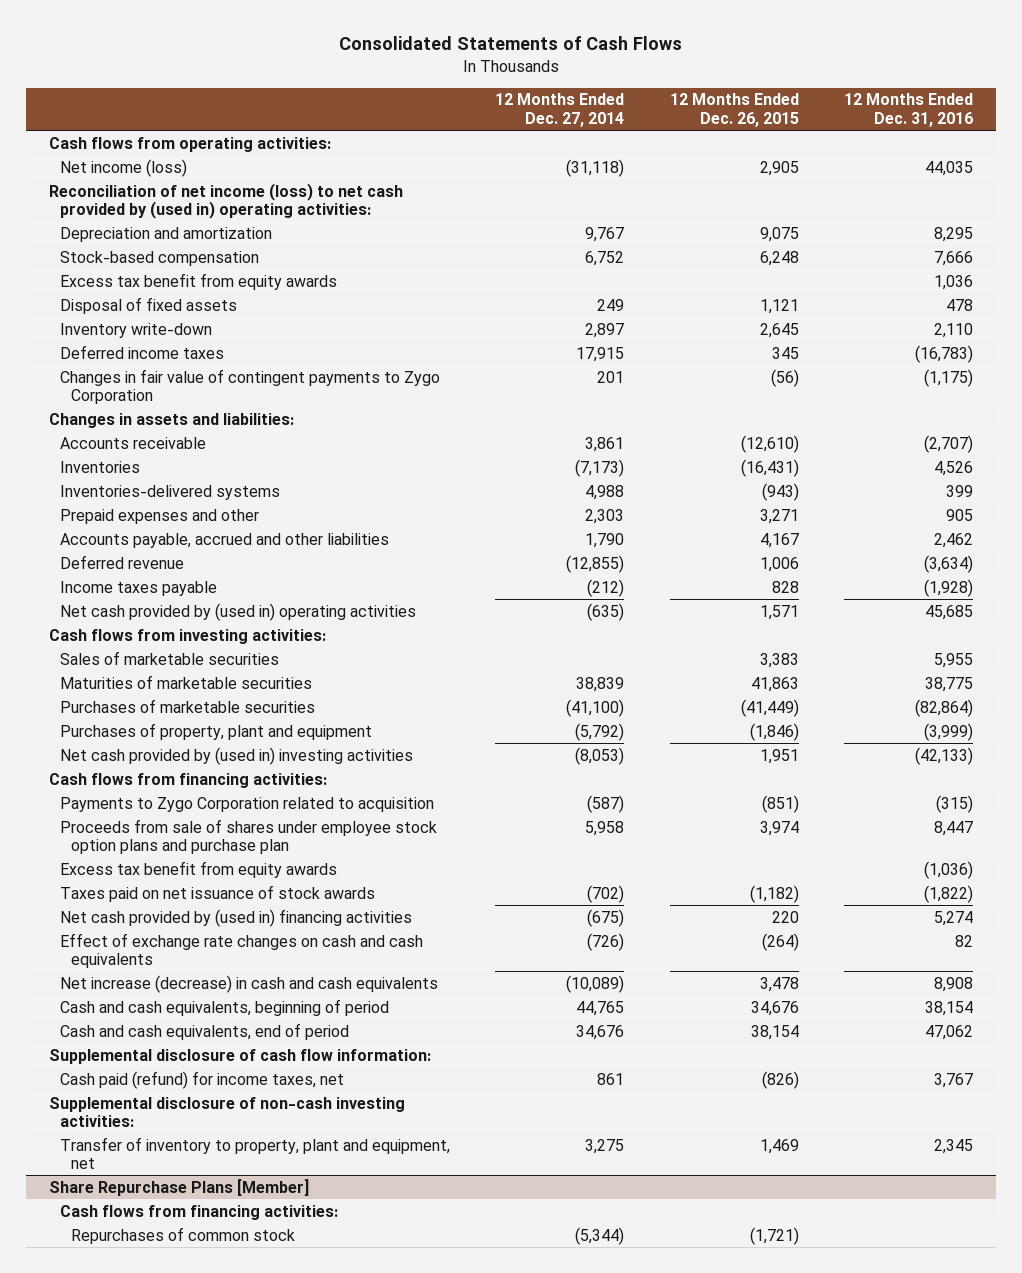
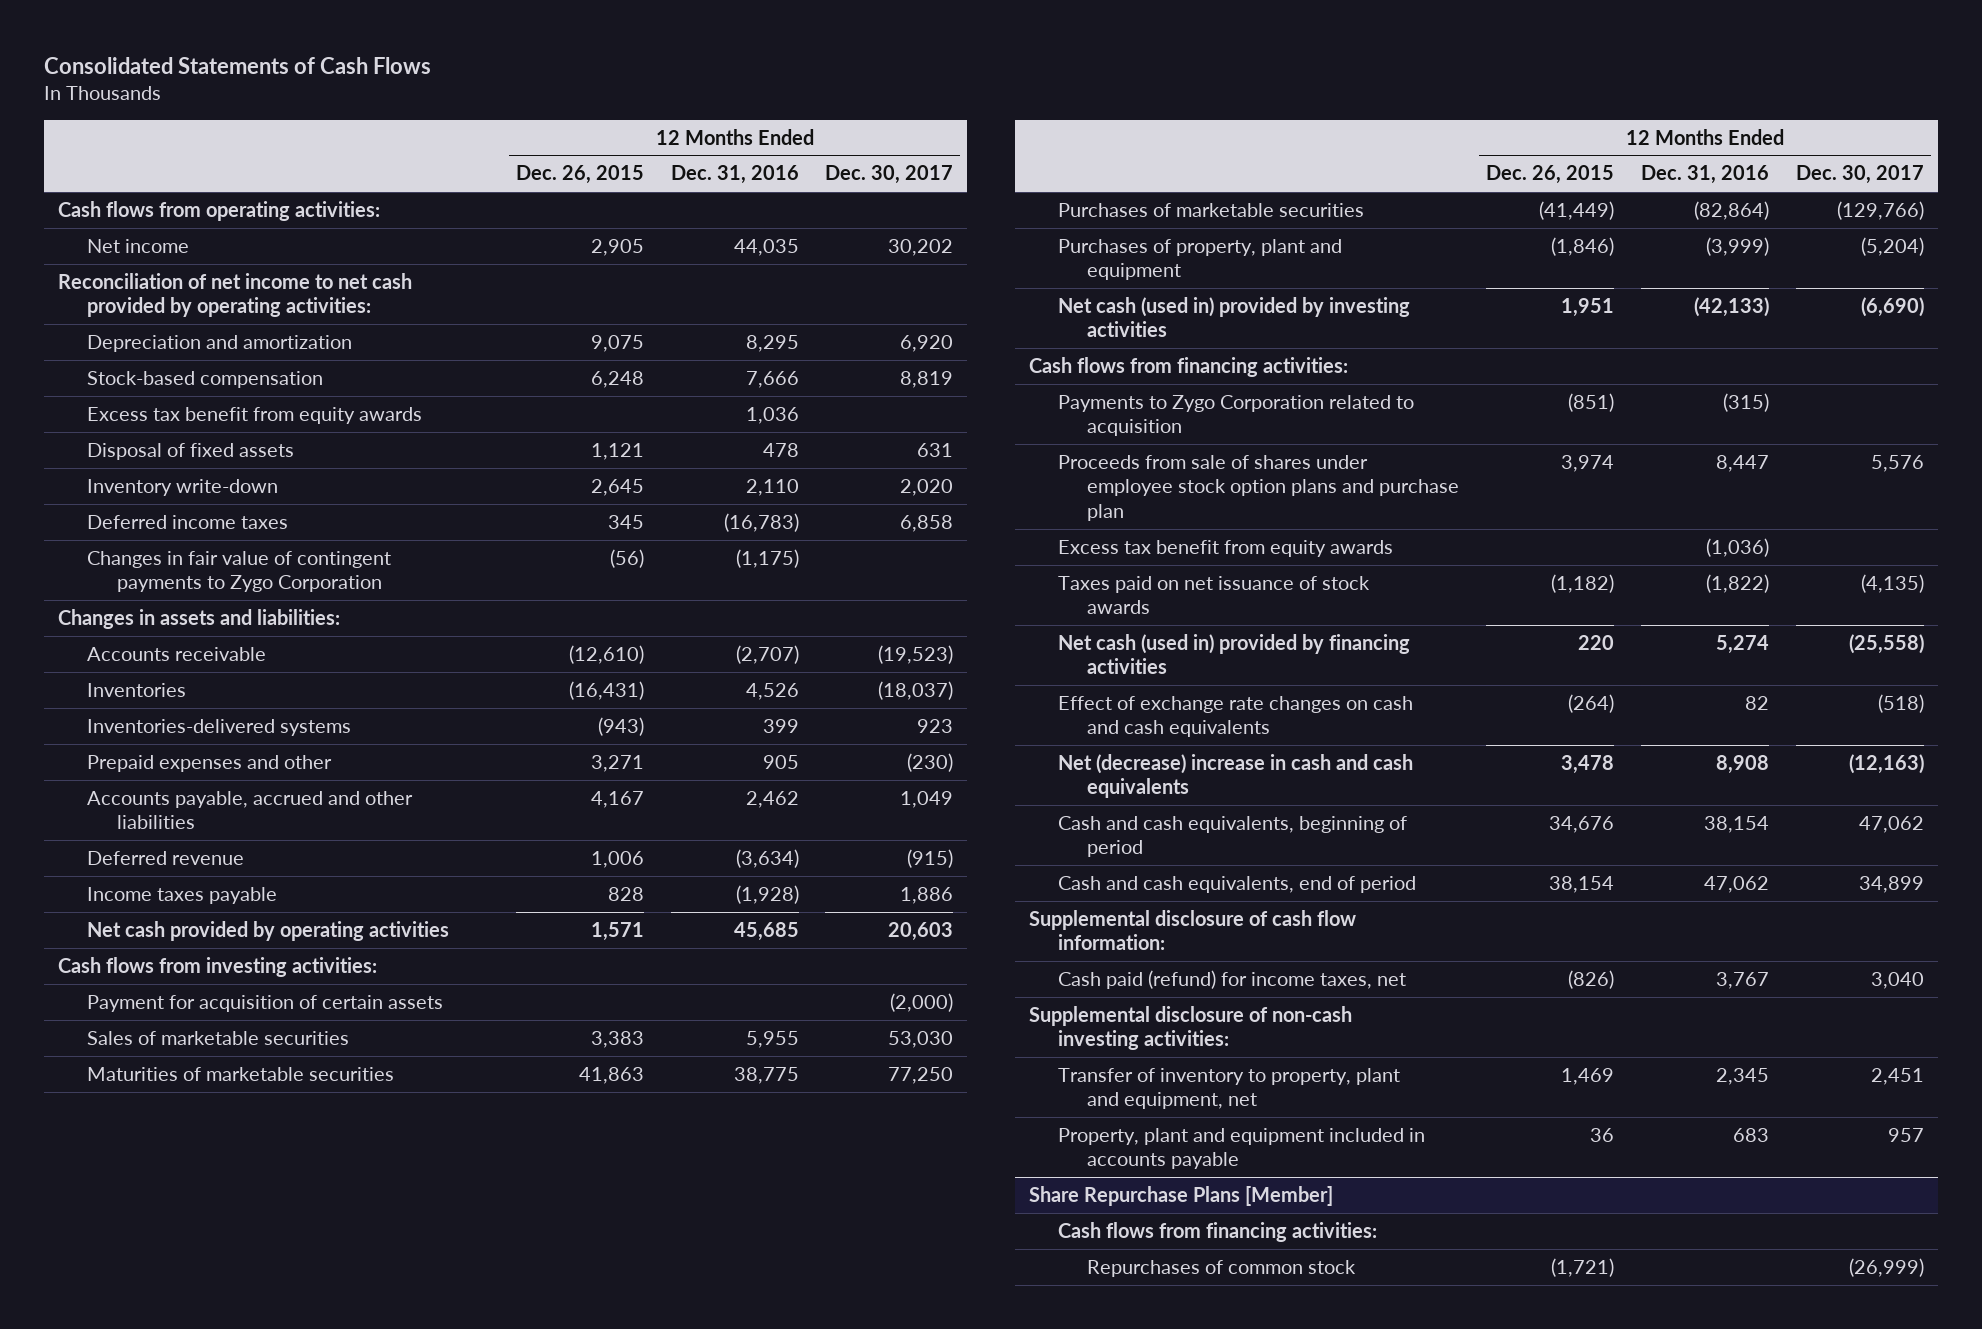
[495,93,625,127] 12 Months Ended Dec. 27, 2014 -> none
none -> [825,165,954,185] Dec. 30, 2017
[59,158,187,177] Net income (loss) -> [87,238,190,253] Net income
[48,182,403,219] Reconciliation of net income (loss) to net cash provided by (used in) operating activities: -> [57,272,412,318] Reconciliation of net income to net cash provided by operating activities:
[59,602,416,621] Net cash provided by (used in) operating activities -> [87,920,450,941] Net cash provided by operating activities
none -> [87,994,444,1012] Payment for acquisition of certain assets
[59,746,413,765] Net cash provided by (used in) investing activities -> [1057,296,1410,338] Net cash (used in) provided by investing activities
[59,908,412,927] Net cash provided by (used in) financing activities -> [1057,633,1410,675] Net cash (used in) provided by financing activities
[59,974,438,993] Net increase (decrease) in cash and cash equivalents -> [1057,753,1413,799] Net (decrease) increase in cash and cash equivalents
none -> [1057,1127,1425,1170] Property, plant and equipment included in accounts payable

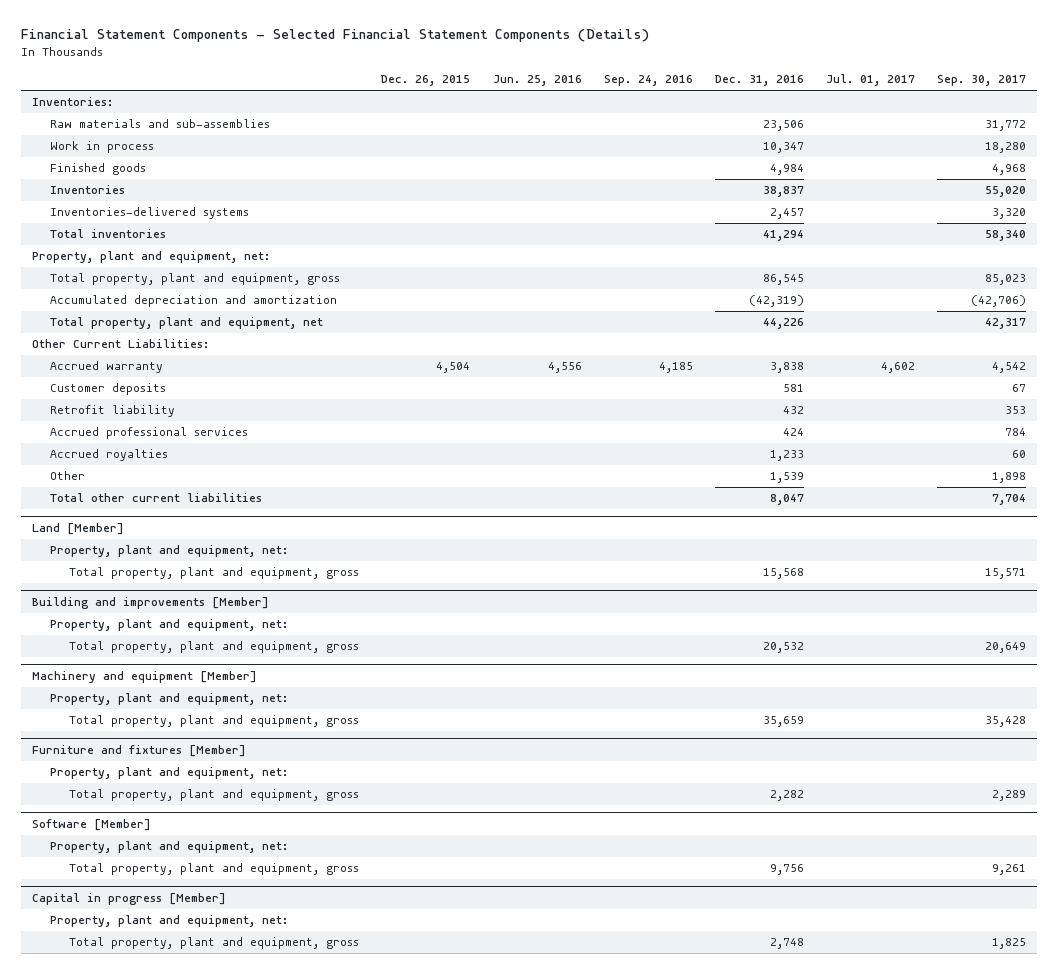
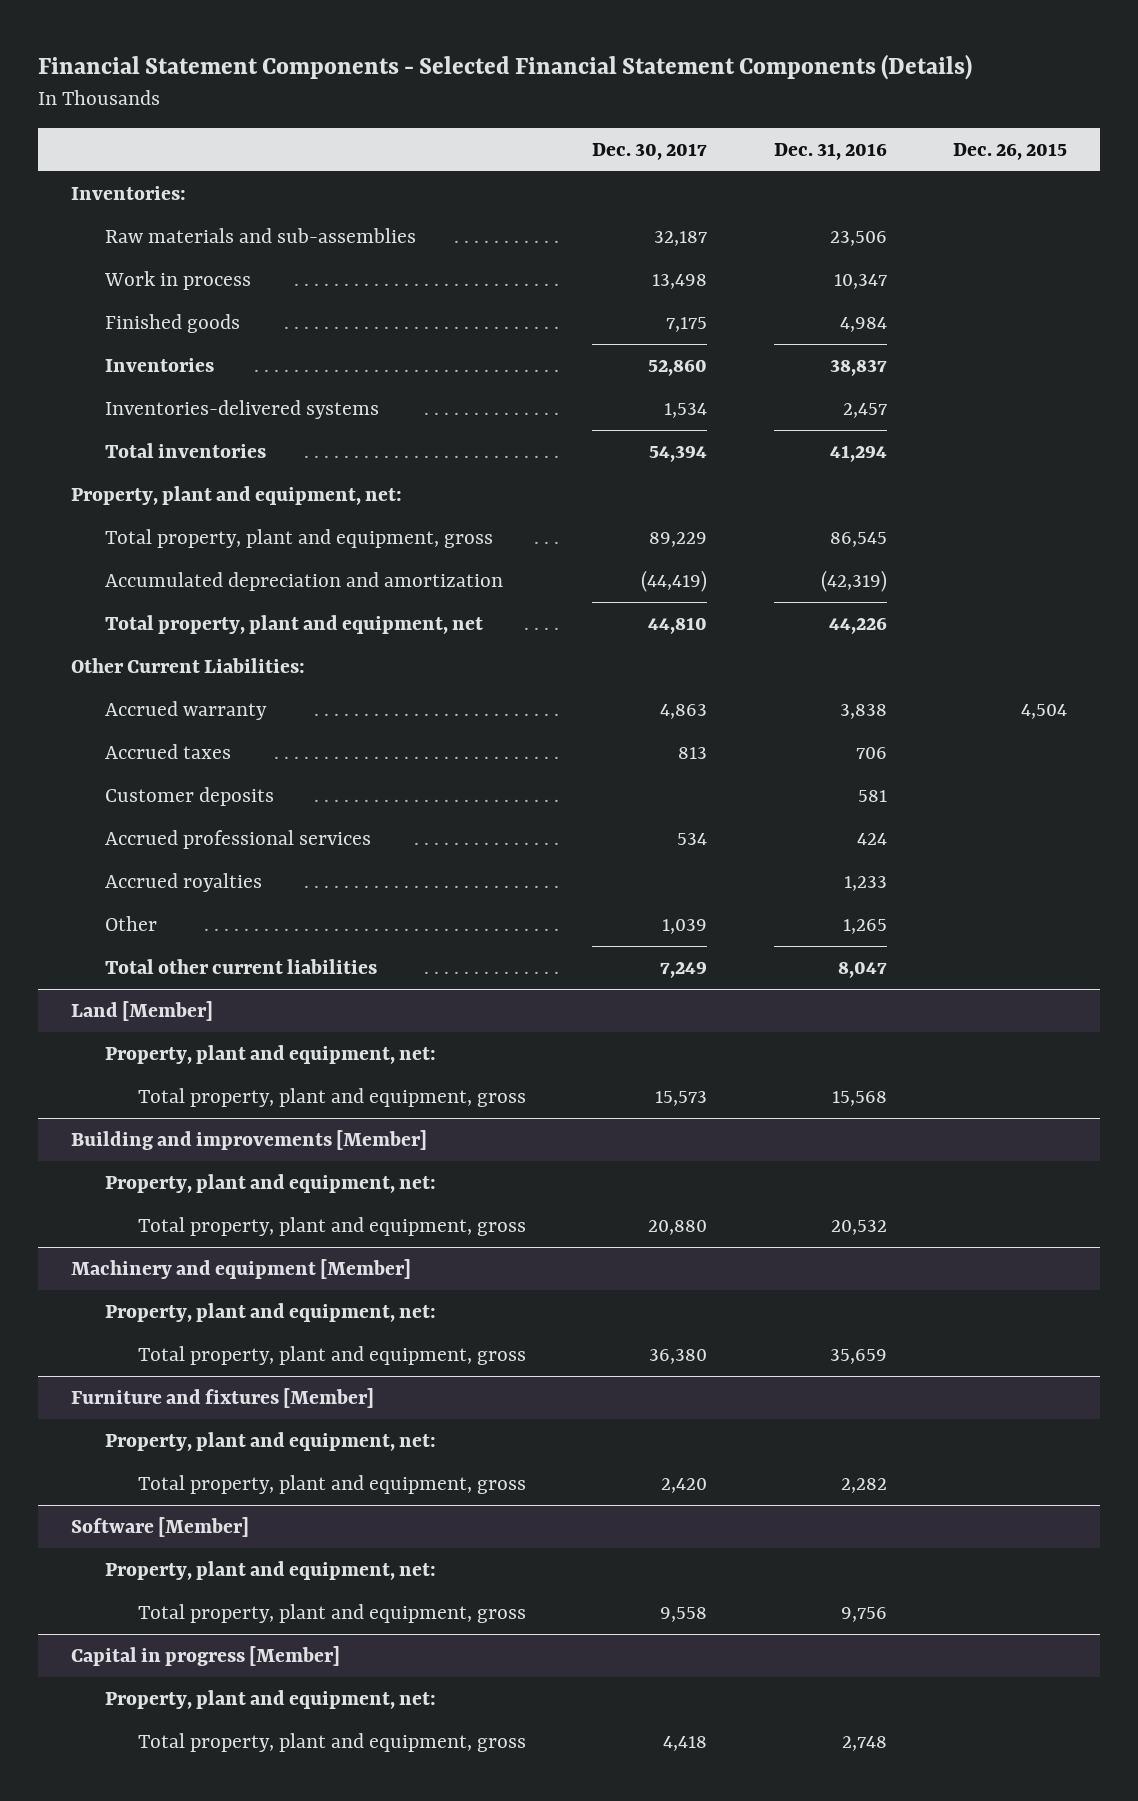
[492,75,582,87] Jun. 25, 2016 -> none
[603,75,693,87] Sep. 24, 2016 -> none
[825,74,915,87] Jul. 01, 2017 -> none
[937,75,1027,87] Sep. 30, 2017 -> none
none -> [592,142,708,160] Dec. 30, 2017
none -> [104,743,231,759] Accrued taxes
[50,405,176,418] Retrofit liability -> none
[769,472,804,484] 1,539 -> [842,918,887,934] 1,265

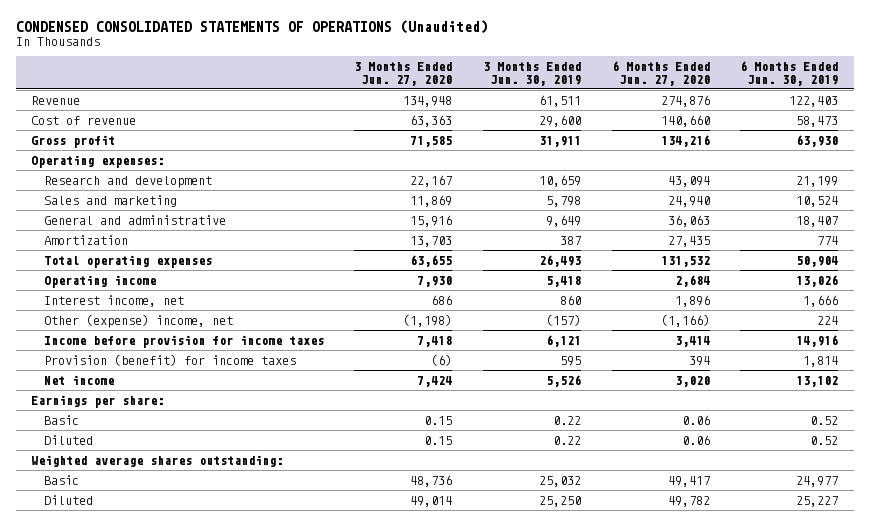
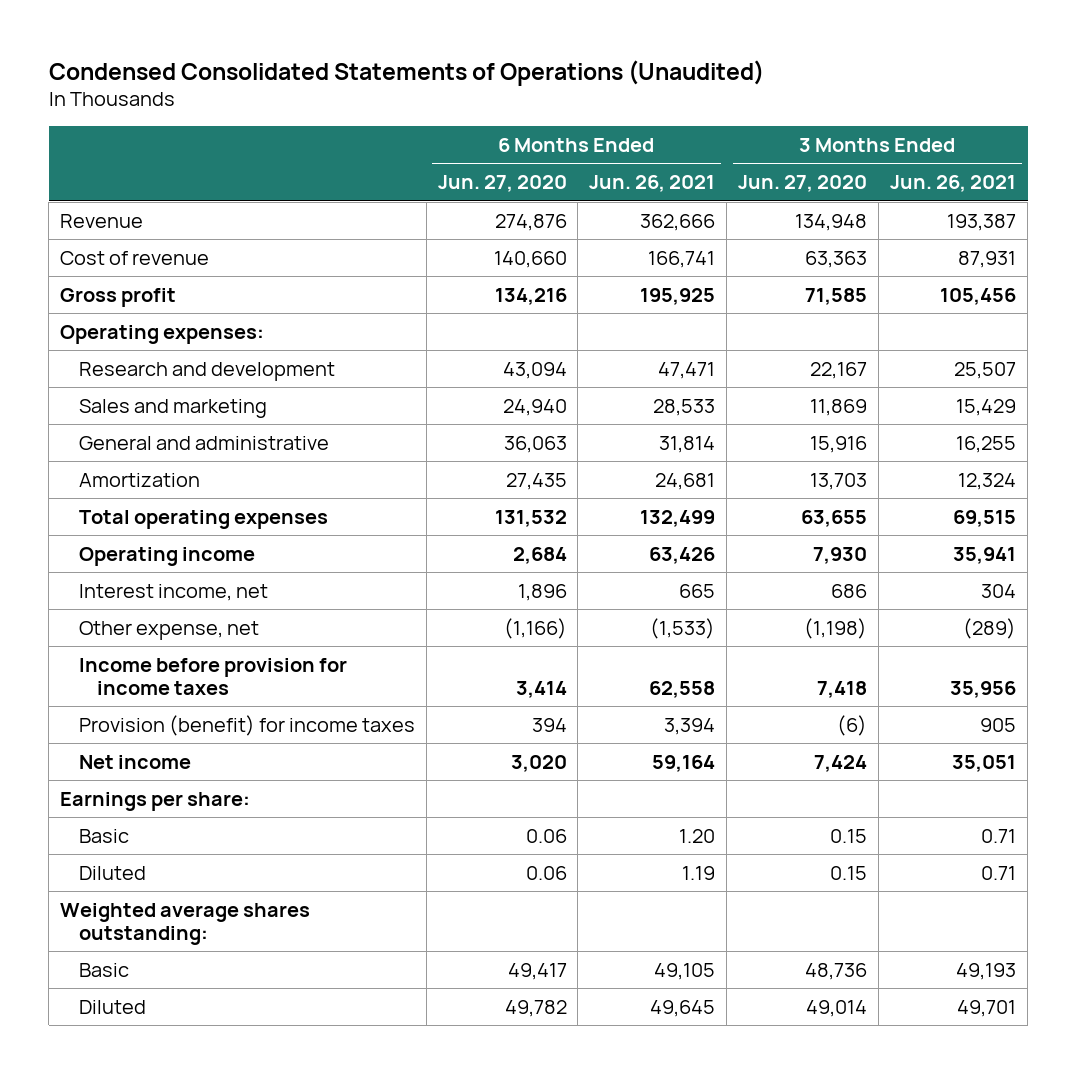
[15,19,488,34] CONDENSED CONSOLIDATED STATEMENTS OF OPERATIONS (Unaudited) -> [48,59,764,86] Condensed Consolidated Statements of Operations (Unaudited)
[483,61,582,86] 3 Months Ended Jun. 30, 2019 -> none
[740,60,839,86] 6 Months Ended Jun. 30, 2019 -> none
none -> [589,175,716,193] Jun. 26, 2021
none -> [890,175,1017,193] Jun. 26, 2021
[43,313,233,328] Other (expense) income, net -> [78,620,259,640] Other expense, net

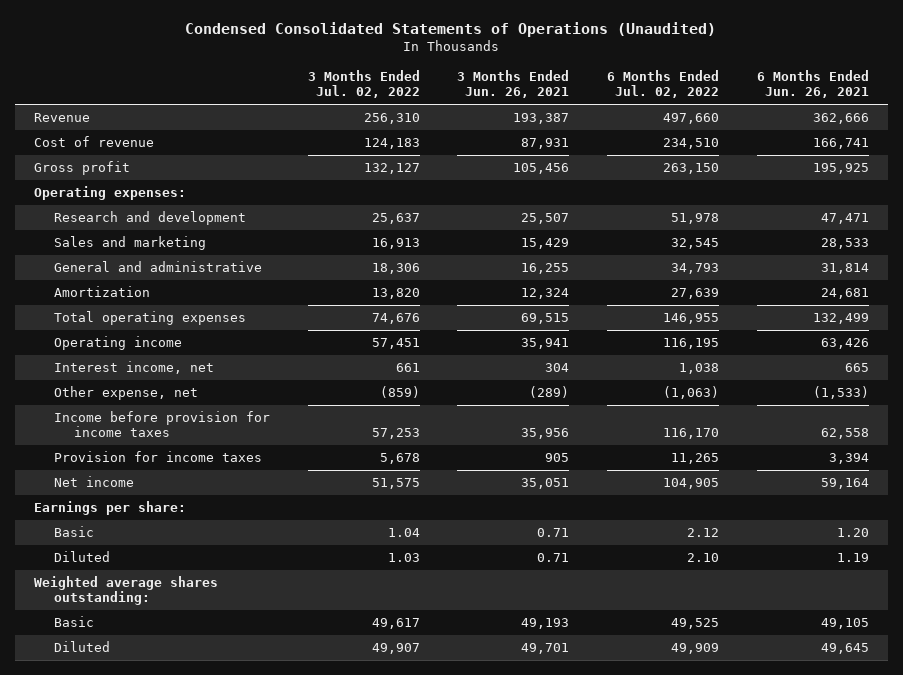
[437,175,567,193] Jun. 27, 2020 -> none
[738,175,868,193] Jun. 27, 2020 -> none
none -> [307,70,420,99] 3 Months Ended Jul. 02, 2022
none -> [607,70,720,99] 6 Months Ended Jul. 02, 2022
[78,714,415,736] Provision (benefit) for income taxes -> [53,451,262,463] Provision for income taxes

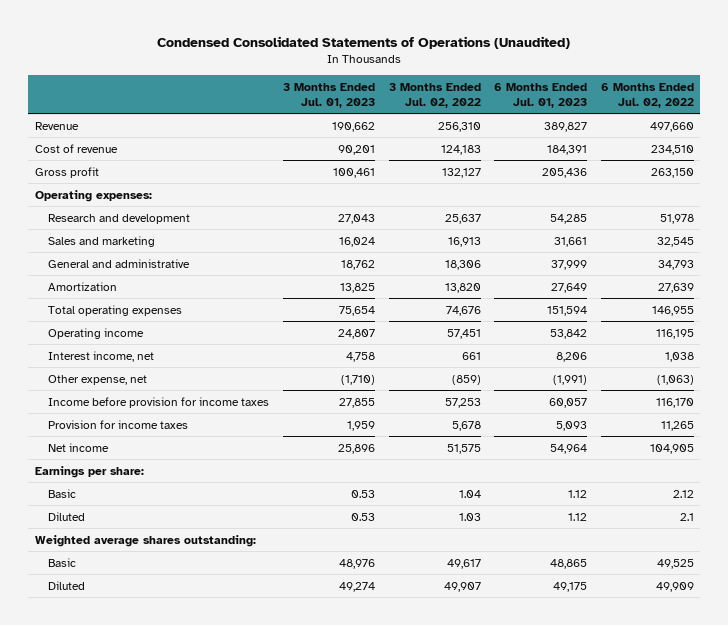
[457,70,570,99] 3 Months Ended Jun. 26, 2021 -> none
[757,70,870,99] 6 Months Ended Jun. 26, 2021 -> none
none -> [282,82,375,109] 3 Months Ended Jul. 01, 2023
none -> [494,82,588,109] 6 Months Ended Jul. 01, 2023
[687,553,720,563] 2.10 -> [679,512,694,521] 2.1

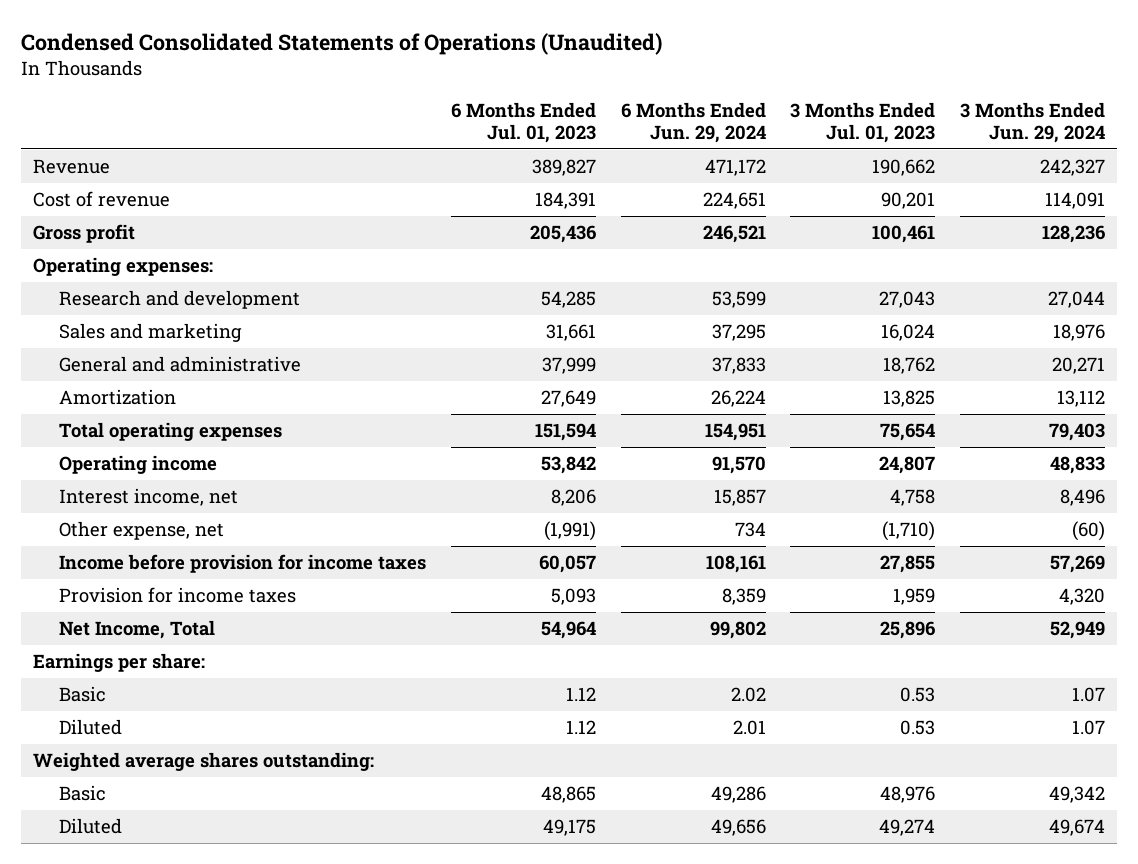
[388,82,481,109] 3 Months Ended Jul. 02, 2022 -> none
[600,82,694,109] 6 Months Ended Jul. 02, 2022 -> none
none -> [620,101,766,144] 6 Months Ended Jun. 29, 2024
none -> [959,101,1105,144] 3 Months Ended Jun. 29, 2024
[48,442,110,452] Net income -> [59,620,216,640] Net Income, Total

